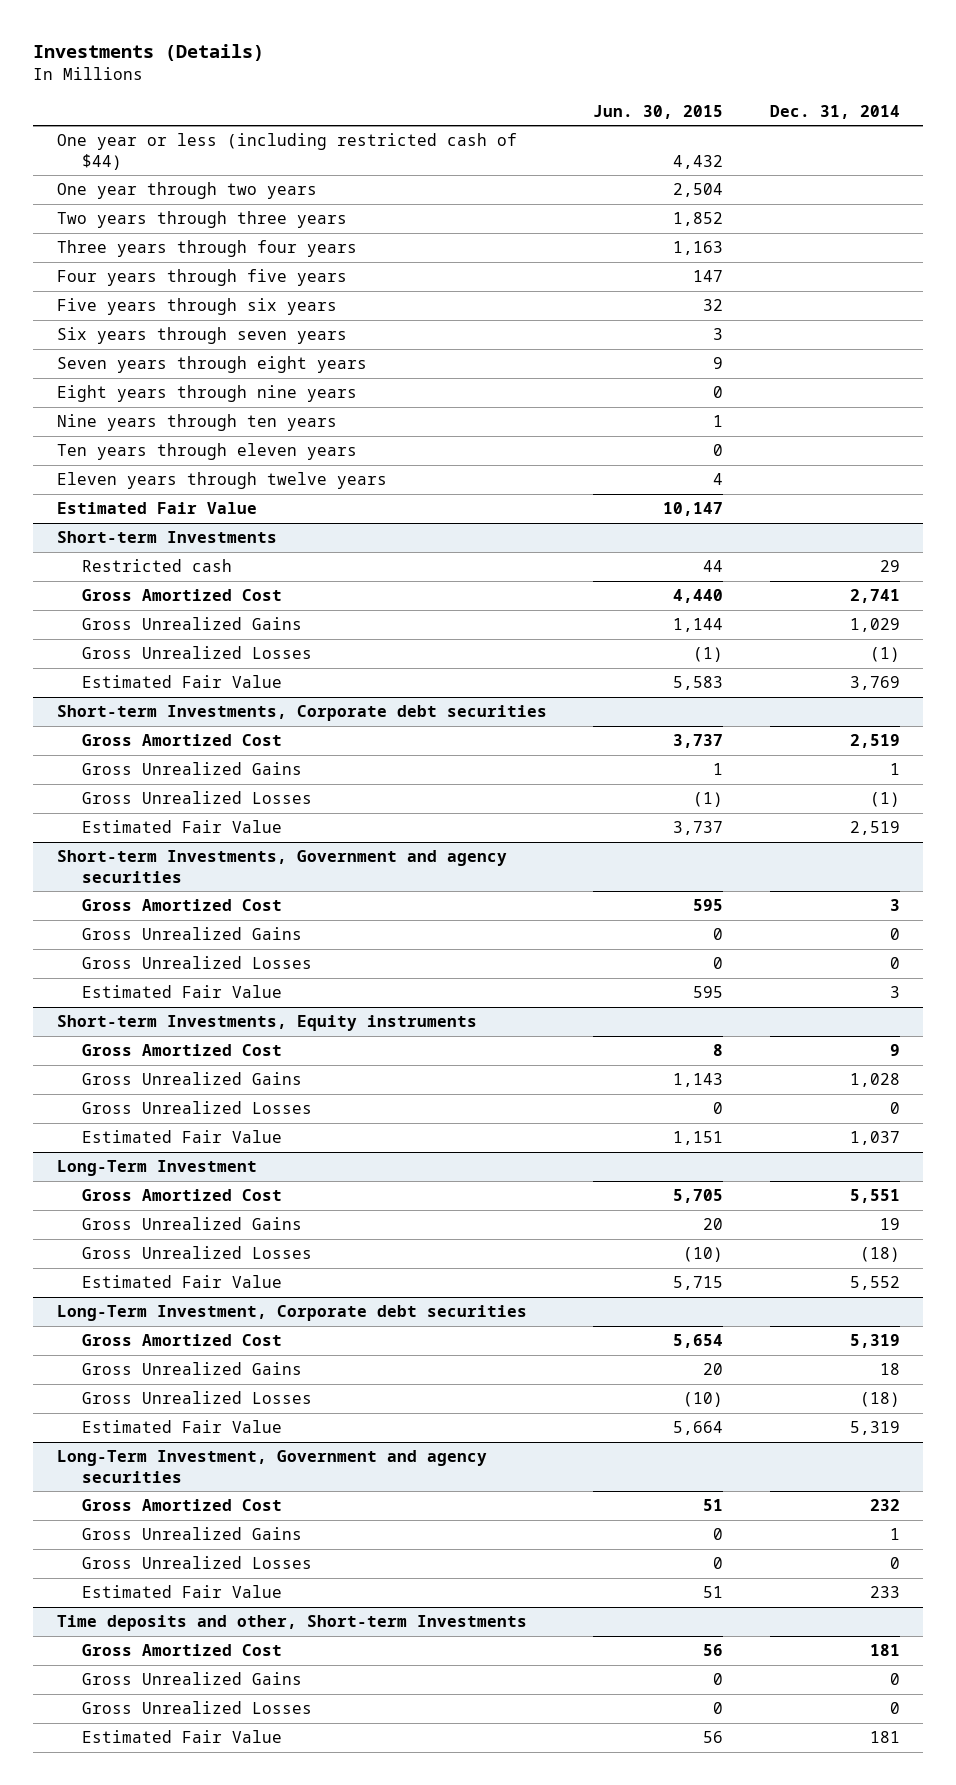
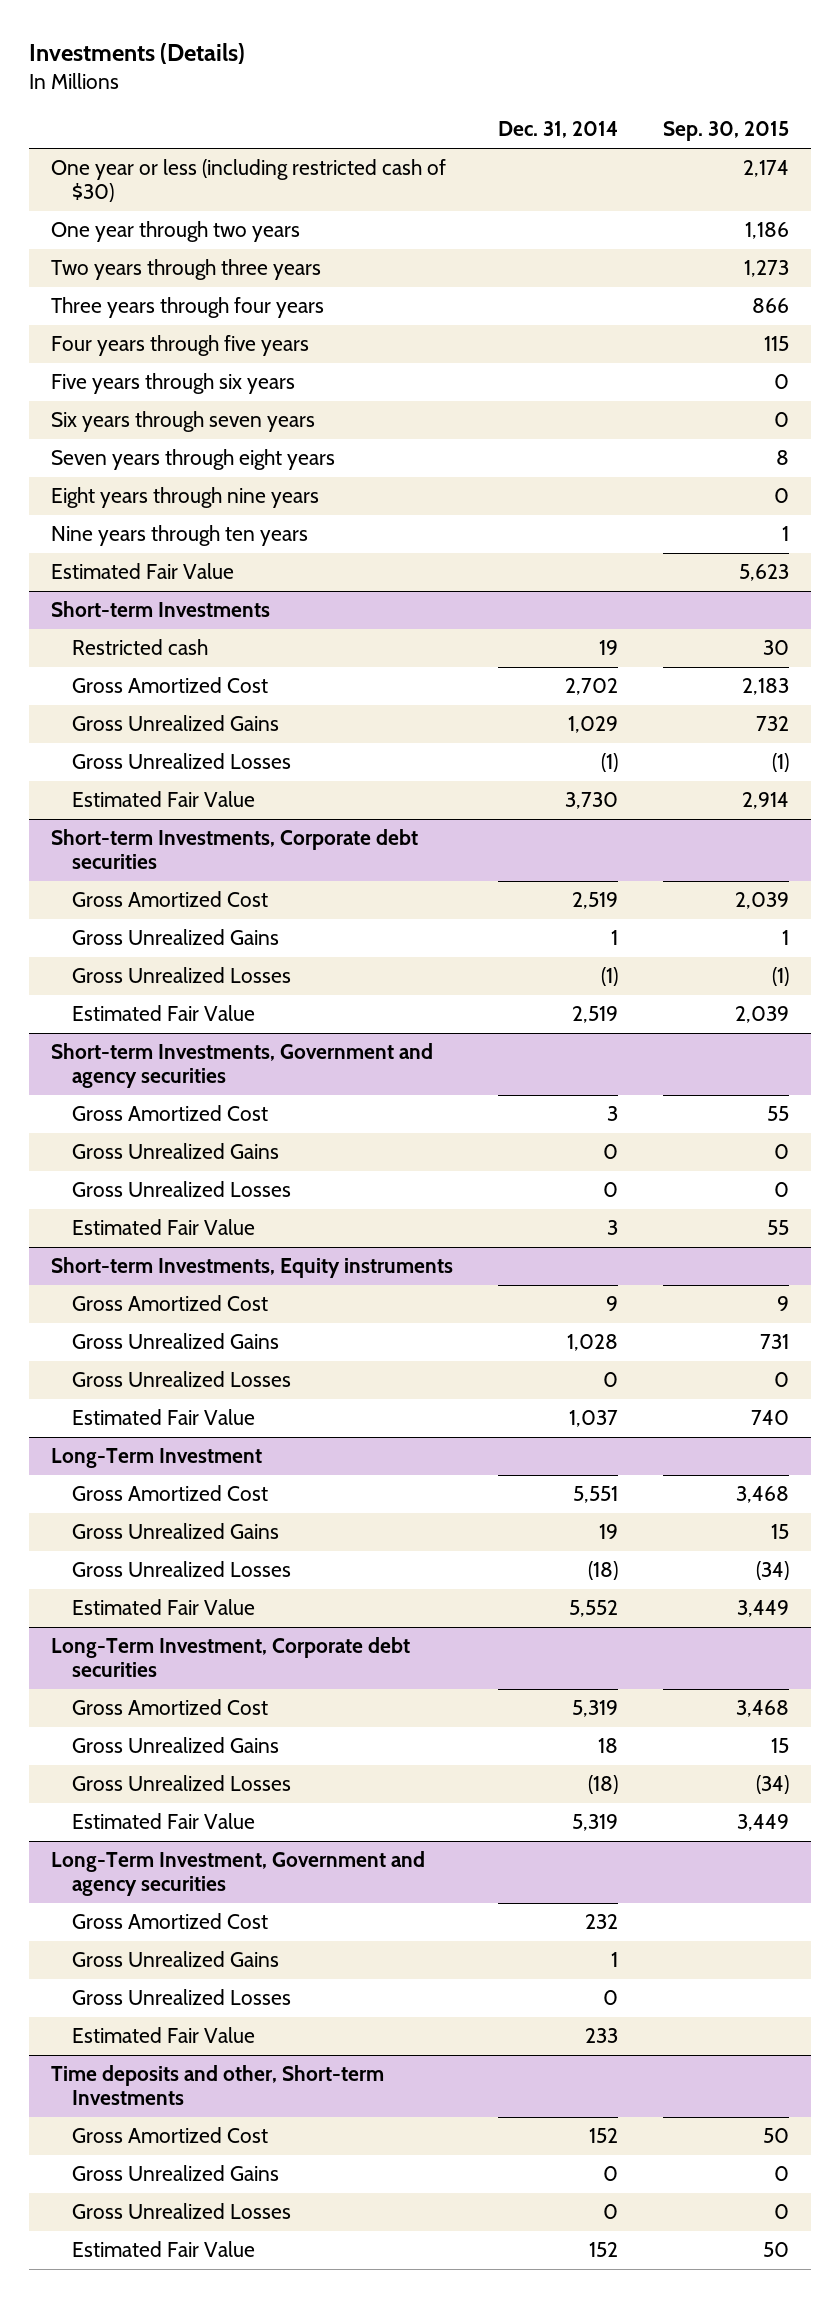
[593,104,724,119] Jun. 30, 2015 -> none
none -> [662,121,789,142] Sep. 30, 2015
[56,133,517,170] One year or less (including restricted cash of $44) -> [51,159,447,203] One year or less (including restricted cash of $30)
[56,443,357,461] Ten years through eleven years -> none
[56,472,387,490] Eleven years through twelve years -> none
[879,560,900,573] 29 -> [599,640,619,656] 19
[849,589,900,604] 2,741 -> [565,678,619,696] 2,702
[849,676,900,691] 3,769 -> [565,792,619,810] 3,730
[869,1644,900,1657] 181 -> [589,2128,619,2144] 152
[869,1731,900,1744] 181 -> [589,2242,619,2258] 152

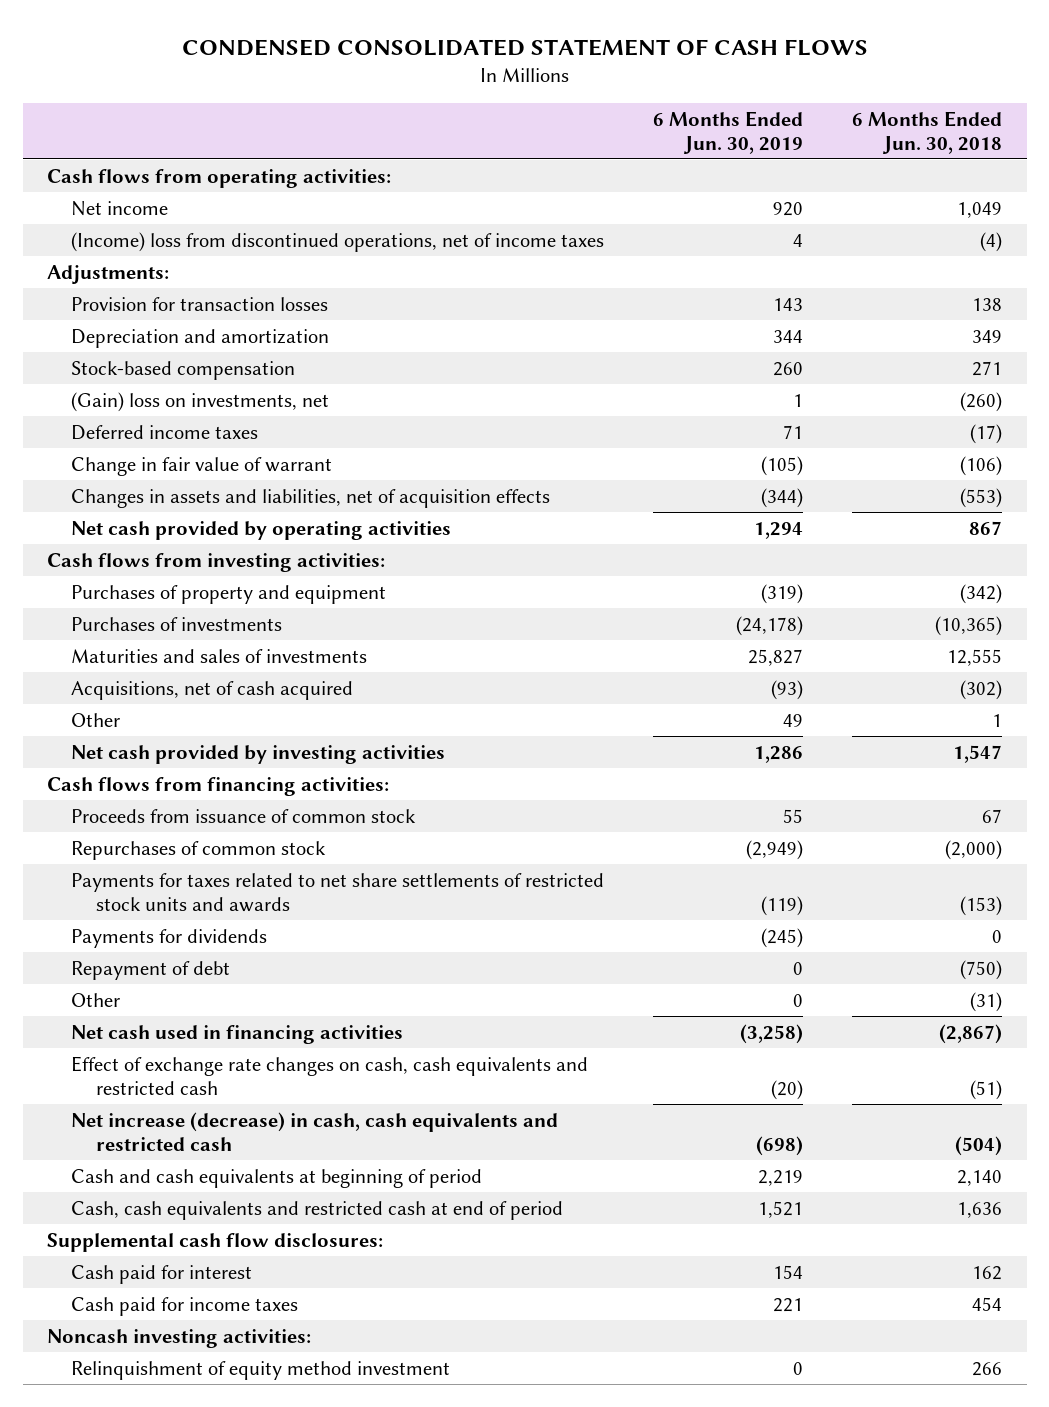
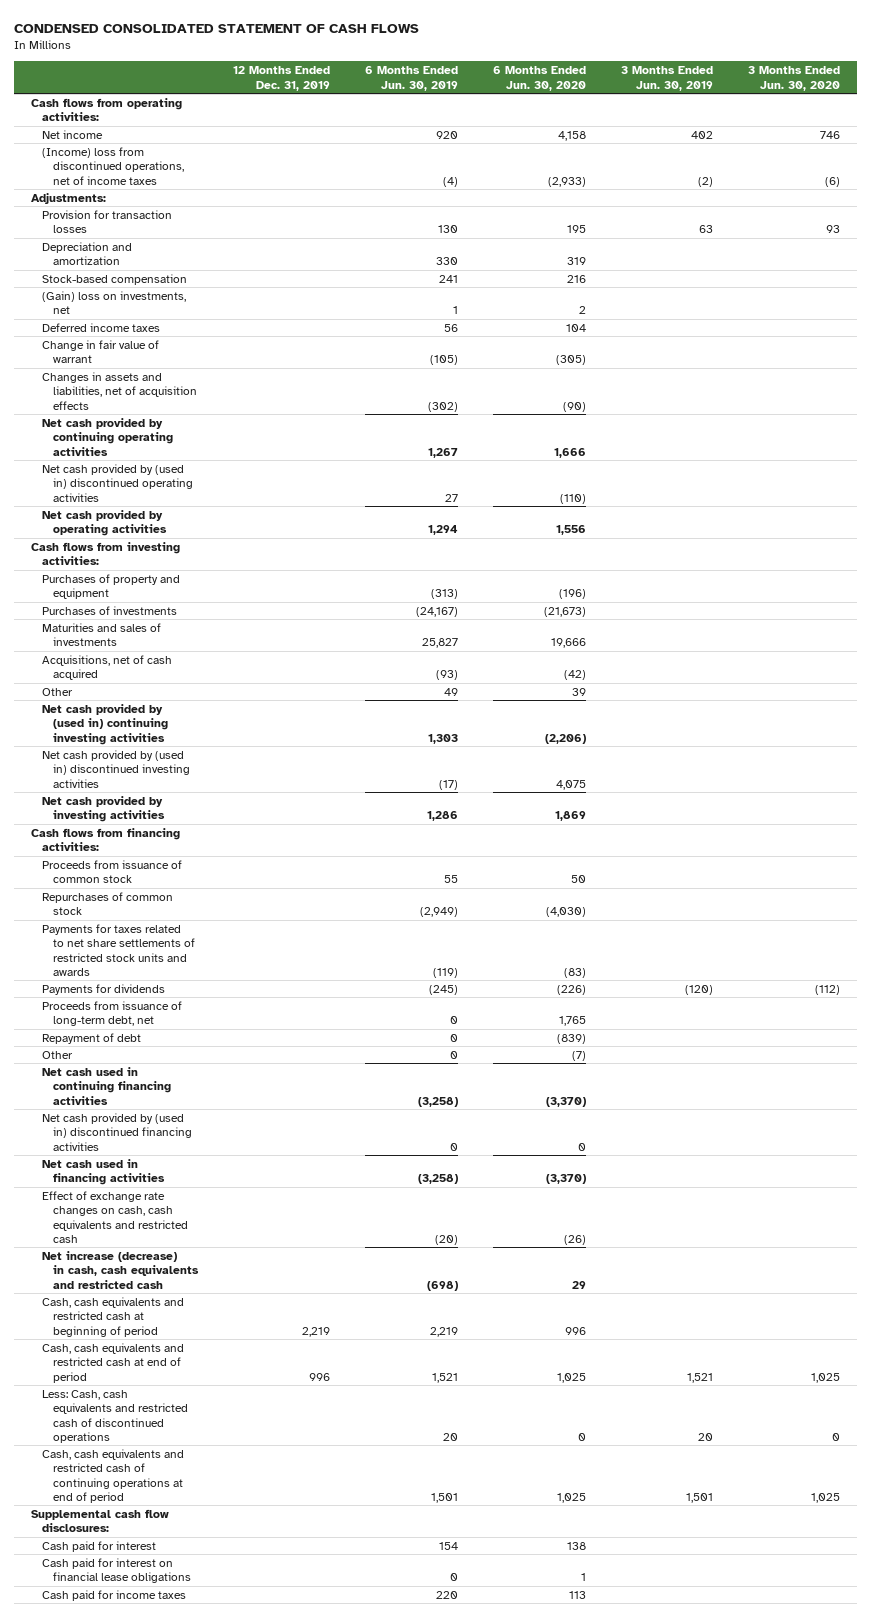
[852,110,1003,154] 6 Months Ended Jun. 30, 2018 -> none
none -> [233,66,331,91] 12 Months Ended Dec. 31, 2019
none -> [492,66,586,91] 6 Months Ended Jun. 30, 2020
none -> [620,66,713,91] 3 Months Ended Jun. 30, 2019
none -> [747,66,840,91] 3 Months Ended Jun. 30, 2020
[793,233,804,247] 4 -> [443,176,459,187] (4)
[773,297,804,311] 143 -> [438,225,459,234] 130
[773,329,804,343] 344 -> [436,257,459,266] 330
[773,361,804,376] 260 -> [439,274,459,283] 241
[783,424,804,439] 71 -> [444,323,459,332] 56
[761,487,804,508] (344) -> [428,401,459,412] (302)
none -> [42,417,174,456] Net cash provided by continuing operating activities
none -> [42,463,194,502] Net cash provided by (used in) discontinued operating activities
[761,583,804,604] (319) -> [431,589,459,600] (313)
[736,615,804,636] (24,178) -> [416,606,459,617] (24,167)
none -> [42,703,169,745] Net cash provided by (used in) continuing investing activities
none -> [42,749,191,788] Net cash provided by (used in) discontinued investing activities
none -> [42,1000,183,1027] Proceeds from issuance of long-term debt, net
none -> [42,1066,172,1105] Net cash used in continuing financing activities
none -> [42,1112,193,1151] Net cash provided by (used in) discontinued financing activities
[71,1168,483,1188] Cash and cash equivalents at beginning of period -> [42,1296,185,1337] Cash, cash equivalents and restricted cash at beginning of period
none -> [42,1389,189,1443] Less: Cash, cash equivalents and restricted cash of discontinued operations
none -> [42,1448,185,1503] Cash, cash equivalents and restricted cash of continuing operations at end of period
[47,1328,312,1348] Noncash investing activities: -> none
[71,1360,451,1380] Relinquishment of equity method investment -> none
none -> [42,1557,192,1584] Cash paid for interest on financial lease obligations
[773,1297,804,1312] 221 -> [436,1590,459,1599] 220

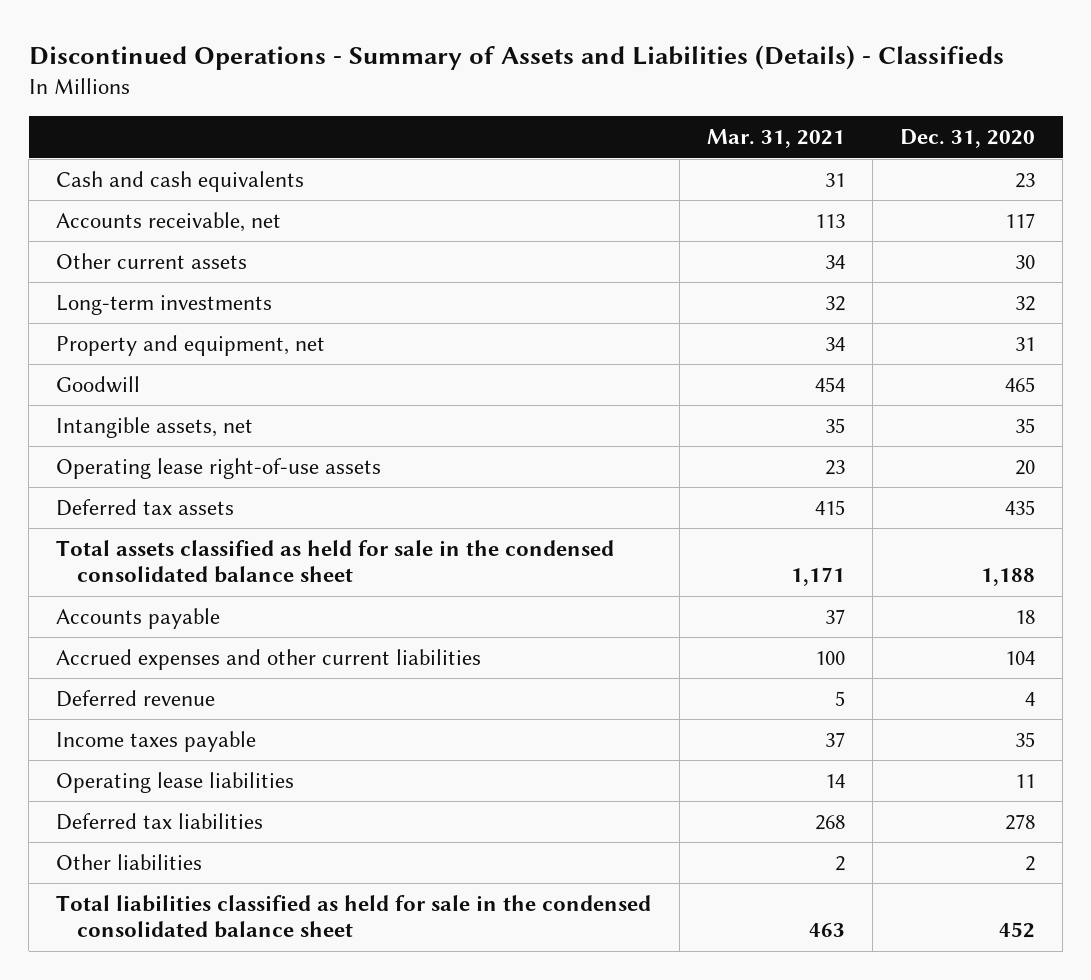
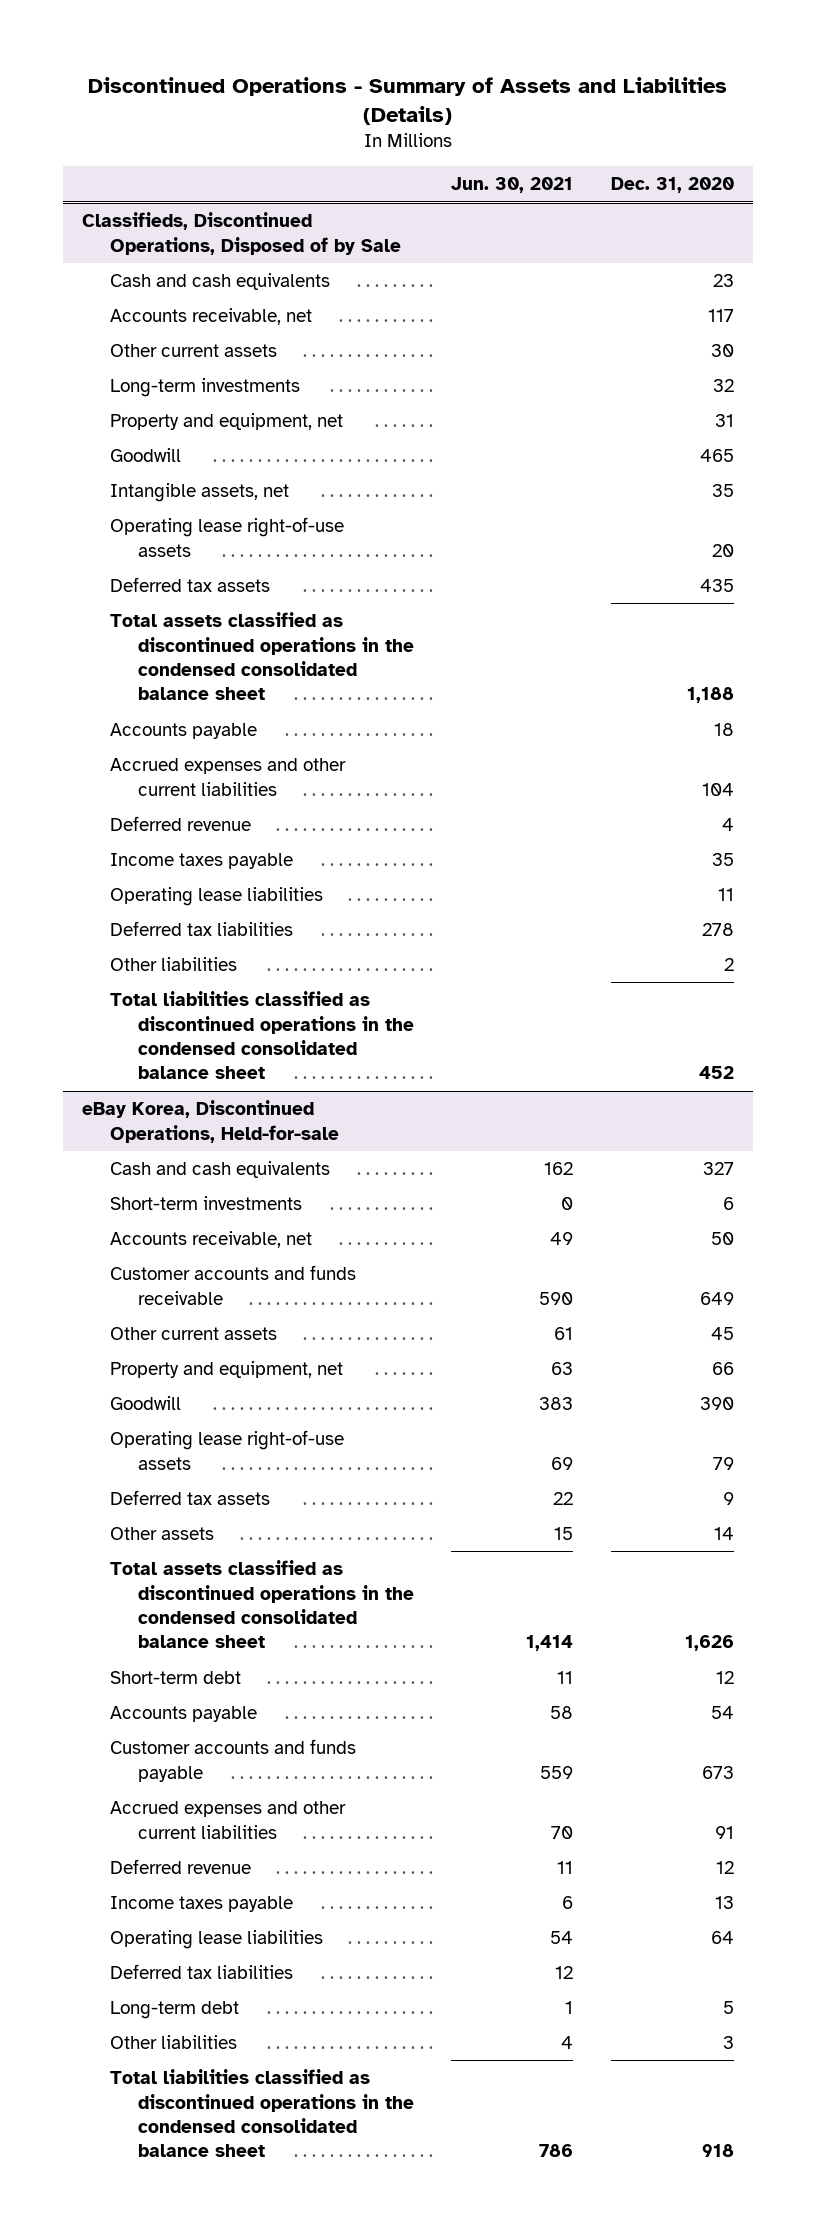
[28,44,1004,70] Discontinued Operations - Summary of Assets and Liabilities (Details) - Classifieds -> [88,76,728,125] Discontinued Operations - Summary of Assets and Liabilities (Details)
[706,129,845,149] Mar. 31, 2021 -> none
none -> [451,177,574,194] Jun. 30, 2021
none -> [82,212,401,255] Classifieds, Discontinued Operations, Disposed of by Sale
[56,540,615,584] Total assets classified as held for sale in the condensed consolidated balance sheet -> [109,612,414,701] Total assets classified as discontinued operations in the condensed consolidated balance sheet
[56,895,652,939] Total liabilities classified as held for sale in the condensed consolidated balance sheet -> [109,991,414,1080] Total liabilities classified as discontinued operations in the condensed consolidated balance sheet
none -> [82,1100,339,1143] eBay Korea, Discontinued Operations, Held-for-sale
none -> [109,1161,330,1179] Cash and cash equivalents
none -> [109,1196,302,1211] Short-term investments
none -> [109,1231,312,1249] Accounts receivable, net
none -> [109,1265,356,1305] Customer accounts and funds receivable
none -> [109,1327,277,1341] Other current assets
none -> [109,1361,343,1379] Property and equipment, net
none -> [109,1396,181,1411] Goodwill
none -> [109,1430,344,1470] Operating lease right-of-use assets
none -> [109,1490,270,1506] Deferred tax assets
none -> [109,1527,214,1541] Other assets
none -> [109,1560,414,1649] Total assets classified as discontinued operations in the condensed consolidated balance sheet
none -> [109,1671,241,1685] Short-term debt
none -> [109,1706,257,1723] Accounts payable
none -> [109,1739,356,1782] Customer accounts and funds payable
none -> [109,1801,346,1839] Accrued expenses and other current liabilities
none -> [109,1859,251,1875] Deferred revenue
none -> [109,1896,293,1913] Income taxes payable
none -> [109,1930,323,1950] Operating lease liabilities
none -> [109,1964,293,1980] Deferred tax liabilities
none -> [109,2001,239,2020] Long-term debt
none -> [109,2035,237,2050] Other liabilities
none -> [109,2069,414,2158] Total liabilities classified as discontinued operations in the condensed consolidated balance sheet

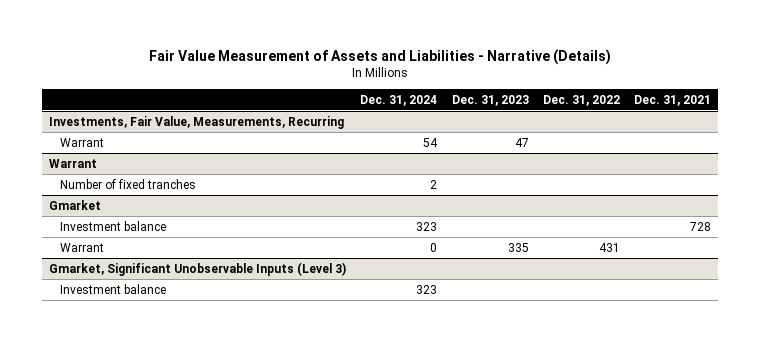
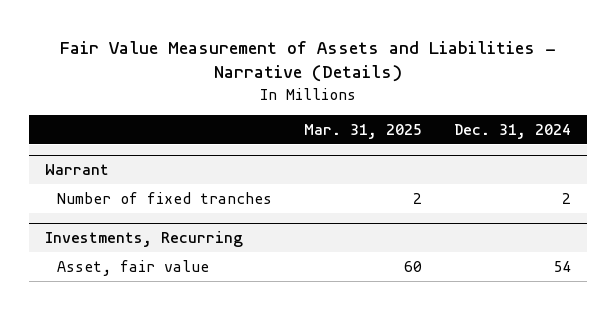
[451,94,529,106] Dec. 31, 2023 -> none
[542,94,620,106] Dec. 31, 2022 -> none
[634,94,712,106] Dec. 31, 2021 -> none
none -> [303,124,422,140] Mar. 31, 2025
[49,115,345,129] Investments, Fair Value, Measurements, Recurring -> none
[60,137,105,147] Warrant -> none
[49,199,102,210] Gmarket -> none
[60,220,167,231] Investment balance -> none
[60,242,105,252] Warrant -> none
[49,261,347,276] Gmarket, Significant Unobservable Inputs (Level 3) -> none
[60,283,167,294] Investment balance -> none
none -> [45,230,244,247] Investments, Recurring
none -> [56,259,209,276] Asset, fair value

